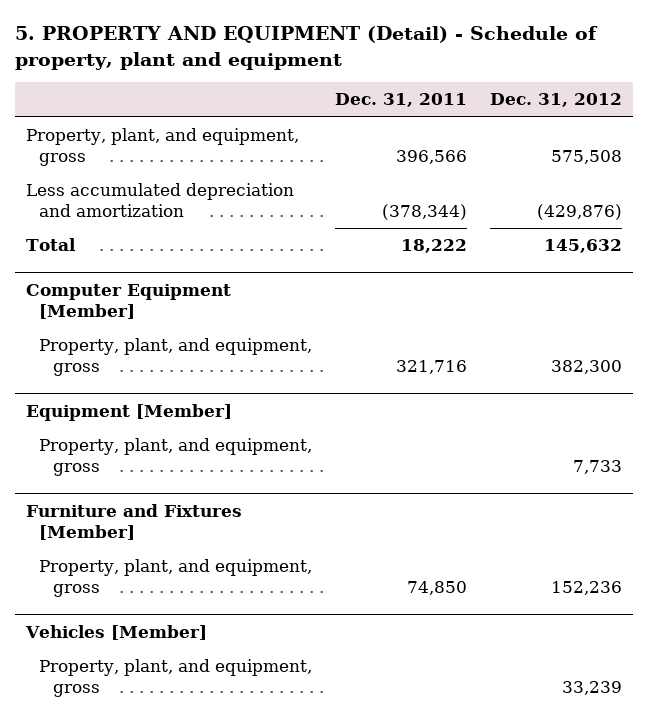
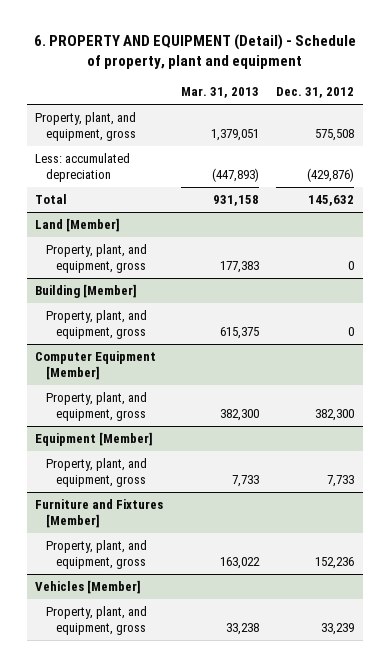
[14,26,598,70] 5. PROPERTY AND EQUIPMENT (Detail) - Schedule of property, plant and equipment -> [33,34,356,70] 6. PROPERTY AND EQUIPMENT (Detail) - Schedule of property, plant and equipment
[335,93,468,108] Dec. 31, 2011 -> none
none -> [180,87,259,99] Mar. 31, 2013
[26,183,295,218] Less accumulated depreciation and amortization -> [35,153,131,183] Less: accumulated depreciation
none -> [35,218,121,233] Land [Member]
none -> [45,244,147,274] Property, plant, and equipment, gross
none -> [35,284,138,299] Building [Member]
none -> [45,310,147,340] Property, plant, and equipment, gross

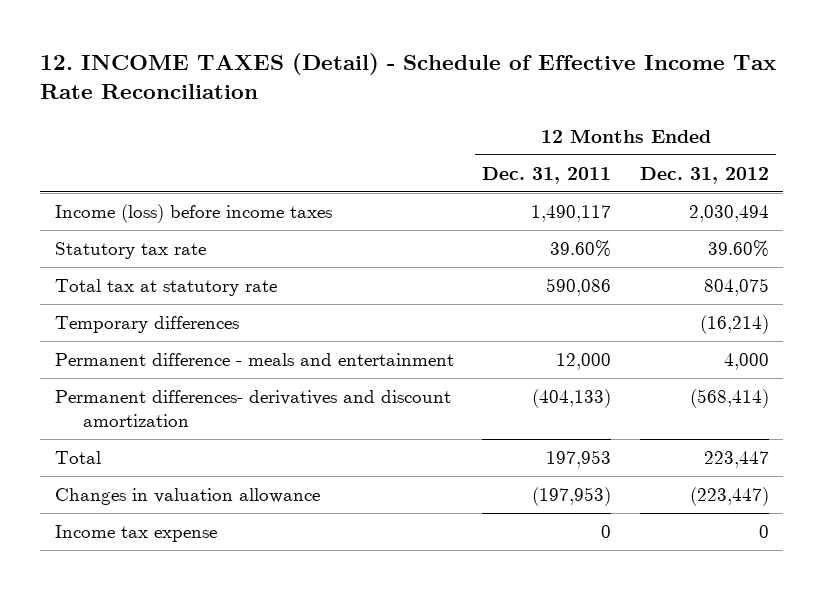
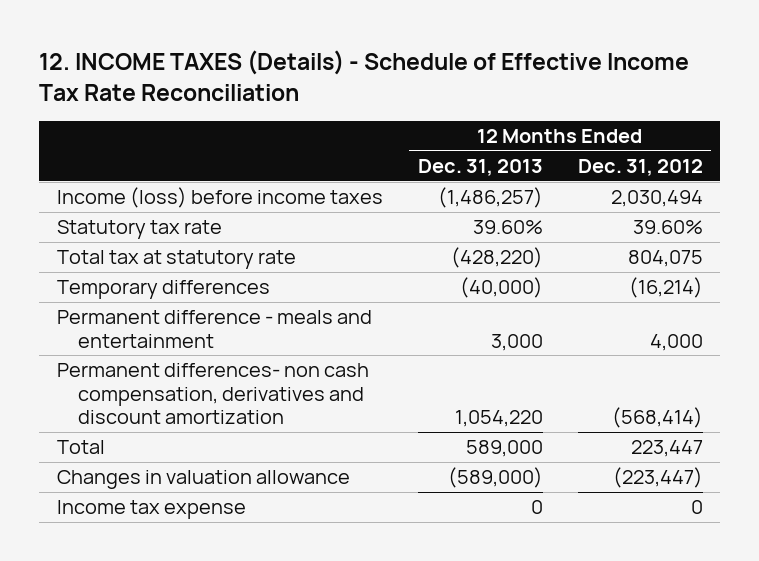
[40,52,777,100] 12. INCOME TAXES (Detail) - Schedule of Effective Income Tax Rate Reconciliation -> [39,50,690,102] 12. INCOME TAXES (Details) - Schedule of Effective Income Tax Rate Reconciliation
[482,166,612,184] Dec. 31, 2011 -> none
none -> [417,159,543,177] Dec. 31, 2013
[54,390,451,428] Permanent differences- derivatives and discount amortization -> [56,363,369,425] Permanent differences- non cash compensation, derivatives and discount amortization

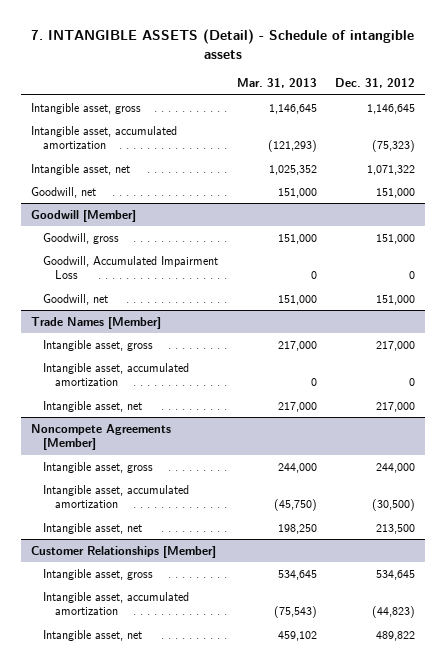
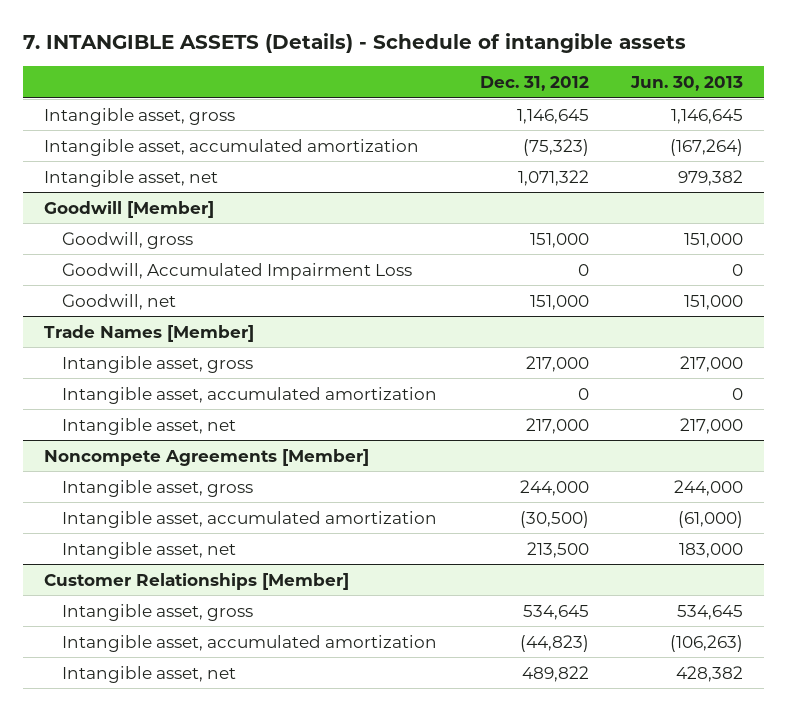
[30,29,414,60] 7. INTANGIBLE ASSETS (Detail) - Schedule of intangible assets -> [22,33,686,54] 7. INTANGIBLE ASSETS (Details) - Schedule of intangible assets
[236,78,317,89] Mar. 31, 2013 -> none
none -> [630,76,744,92] Jun. 30, 2013
[30,187,96,199] Goodwill, net -> none

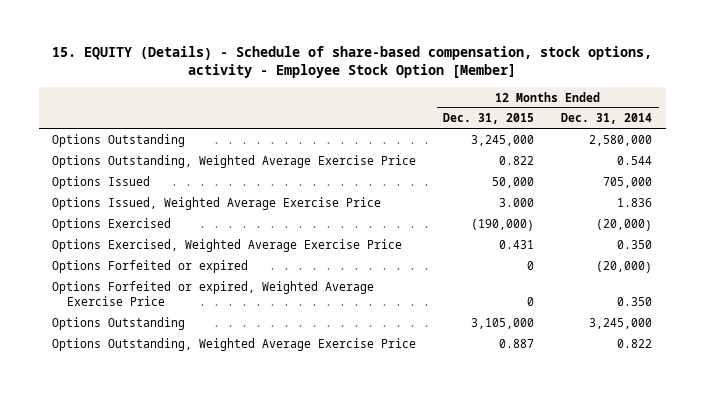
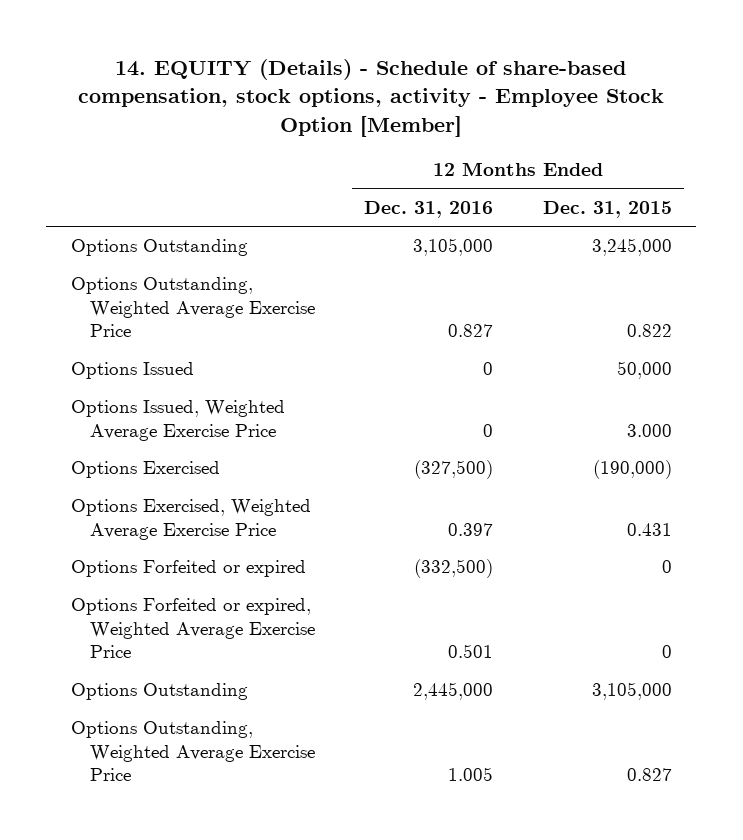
[52,46,653,79] 15. EQUITY (Details) - Schedule of share-based compensation, stock options, activity - Employee Stock Option [Member] -> [78,58,665,138] 14. EQUITY (Details) - Schedule of share-based compensation, stock options, activity - Employee Stock Option [Member]
[561,113,653,125] Dec. 31, 2014 -> none
none -> [364,200,494,218] Dec. 31, 2016
[499,338,535,348] 0.887 -> [626,768,672,782] 0.827

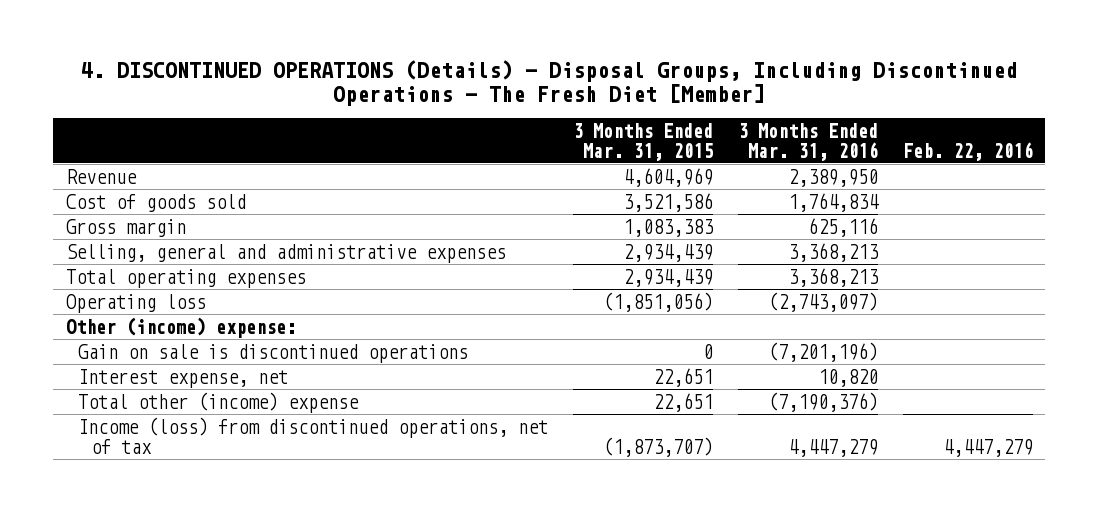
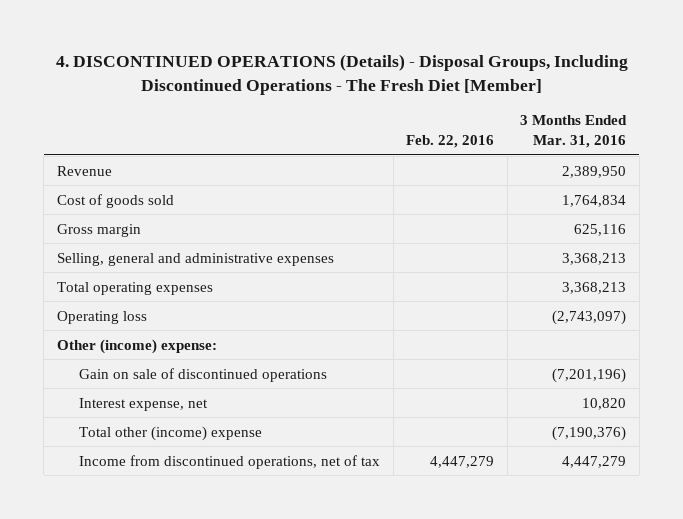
[573,122,714,161] 3 Months Ended Mar. 31, 2015 -> none
[78,343,469,363] Gain on sale is discontinued operations -> [78,367,327,382] Gain on sale of discontinued operations
[78,416,549,454] Income (loss) from discontinued operations, net of tax -> [78,454,380,469] Income from discontinued operations, net of tax

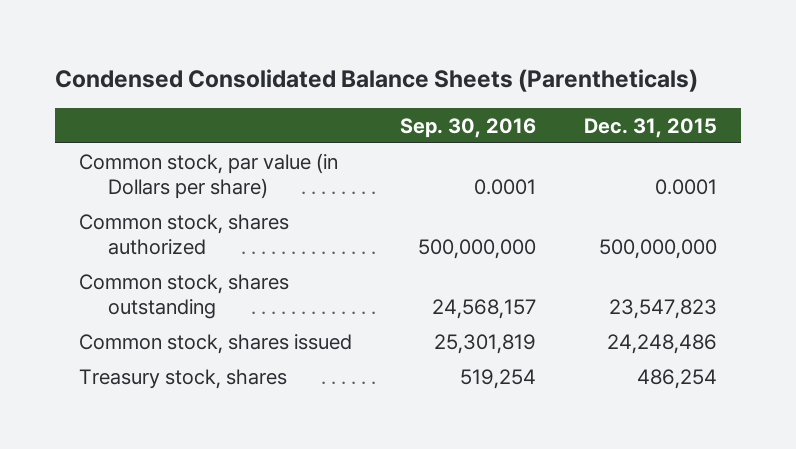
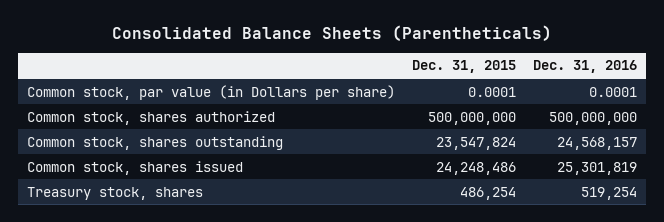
[55,69,699,93] Condensed Consolidated Balance Sheets (Parentheticals) -> [111,25,552,42] Consolidated Balance Sheets (Parentheticals)
[400,117,537,138] Sep. 30, 2016 -> none
none -> [533,60,638,74] Dec. 31, 2016
[609,299,718,320] 23,547,823 -> [435,136,516,150] 23,547,824

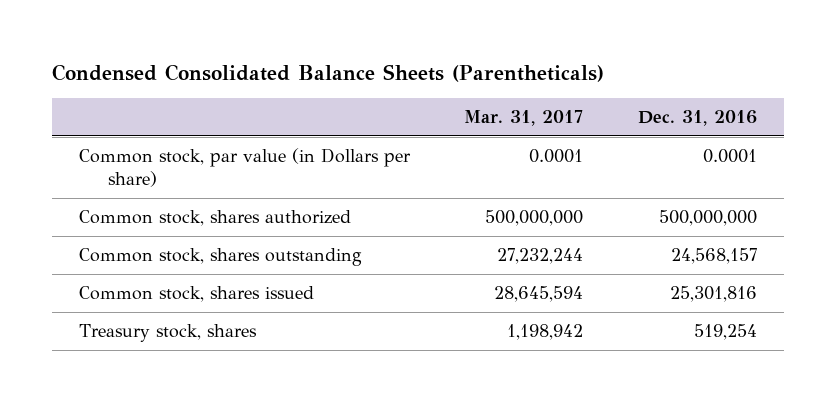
[111,25,552,42] Consolidated Balance Sheets (Parentheticals) -> [51,64,604,83] Condensed Consolidated Balance Sheets (Parentheticals)
[411,60,516,74] Dec. 31, 2015 -> none
none -> [464,110,584,127] Mar. 31, 2017
[557,161,638,175] 25,301,819 -> [669,286,757,303] 25,301,816

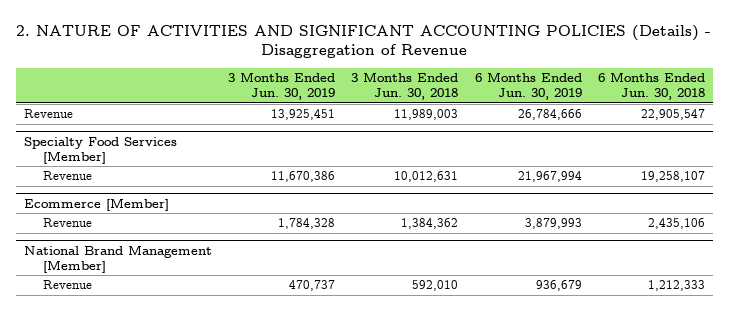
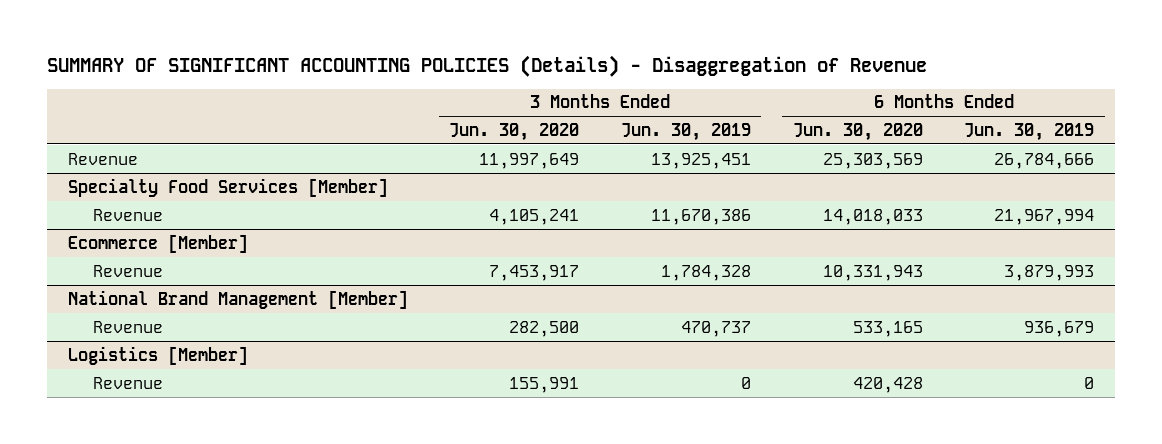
[16,24,712,59] 2. NATURE OF ACTIVITIES AND SIGNIFICANT ACCOUNTING POLICIES (Details) - Disaggregation of Revenue -> [47,55,928,78] SUMMARY OF SIGNIFICANT ACCOUNTING POLICIES (Details) - Disaggregation of Revenue
[351,72,459,101] 3 Months Ended Jun. 30, 2018 -> none
[597,72,705,101] 6 Months Ended Jun. 30, 2018 -> none
none -> [449,122,580,141] Jun. 30, 2020
none -> [792,122,923,141] Jun. 30, 2020
none -> [67,345,248,365] Logistics [Member]
none -> [92,376,163,389] Revenue

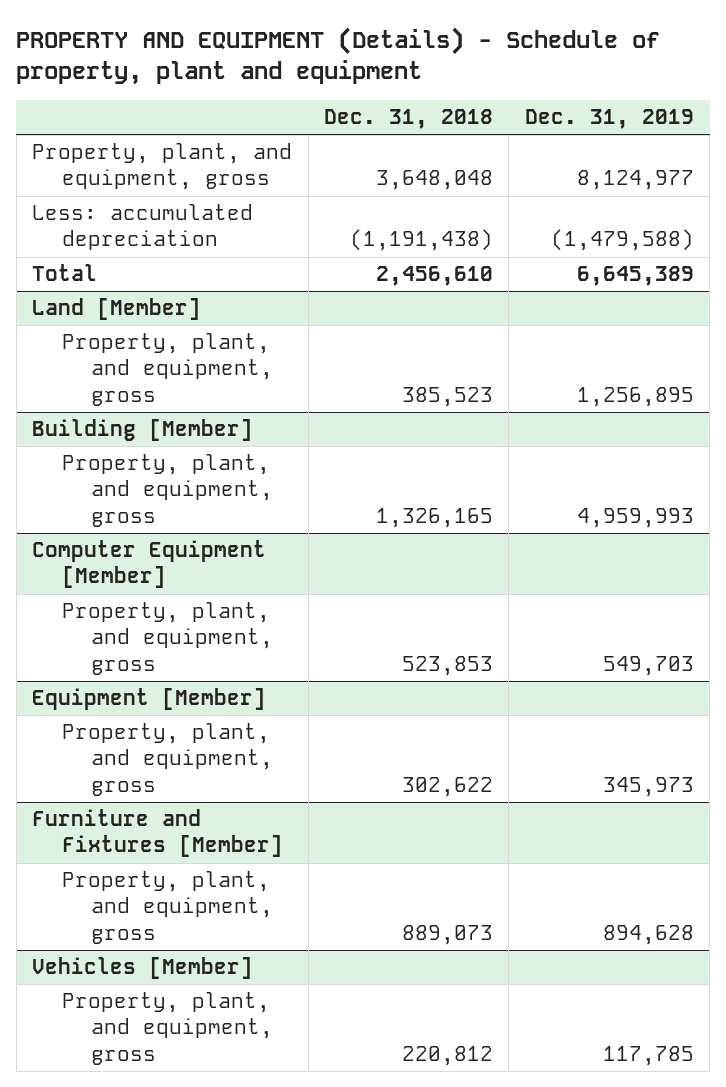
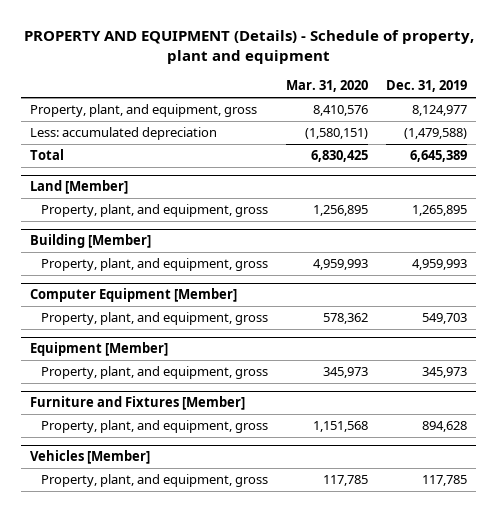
[324,108,494,129] Dec. 31, 2018 -> none
none -> [286,80,369,93] Mar. 31, 2020
[576,386,694,407] 1,256,895 -> [412,205,468,217] 1,265,895

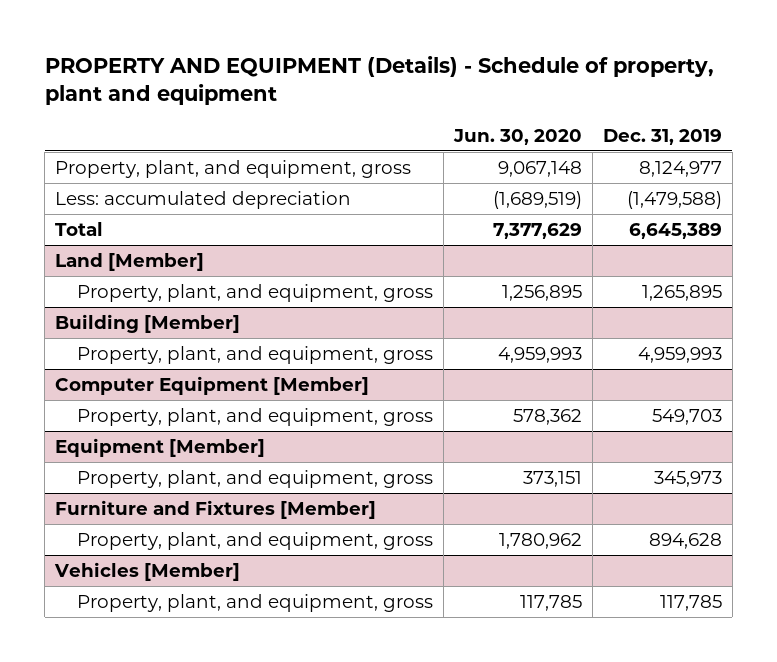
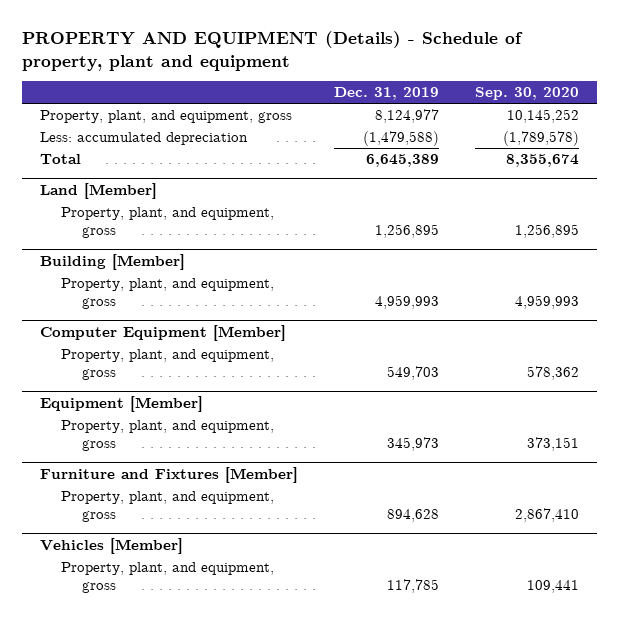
[452,128,582,145] Jun. 30, 2020 -> none
none -> [474,87,579,101] Sep. 30, 2020
[641,284,722,301] 1,265,895 -> [374,223,439,238] 1,256,895

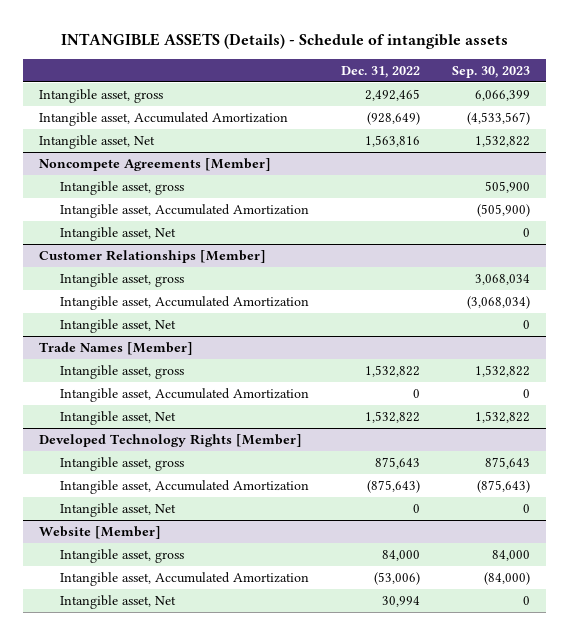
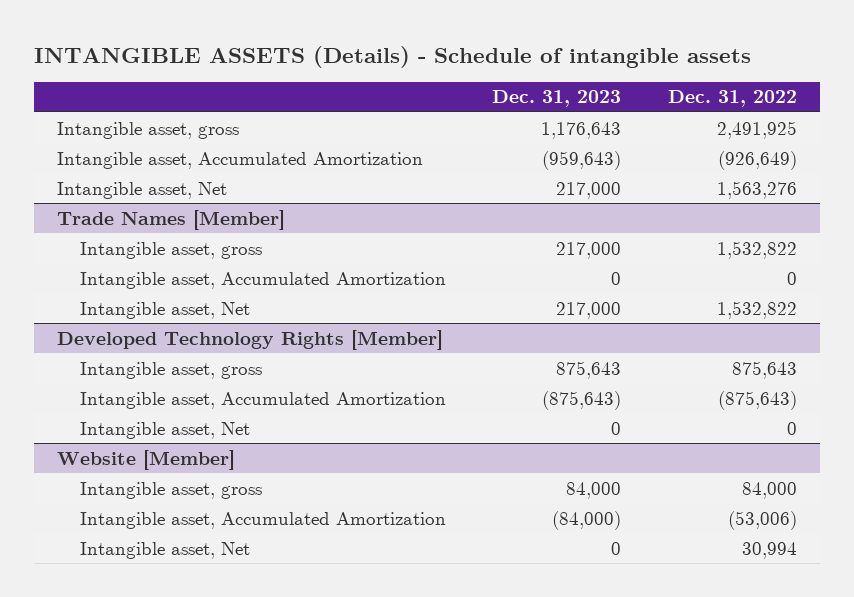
[452,65,531,78] Sep. 30, 2023 -> none
none -> [492,90,622,108] Dec. 31, 2023
[39,158,272,172] Noncompete Agreements [Member] -> none
[59,181,184,196] Intangible asset, gross -> none
[59,204,309,219] Intangible asset, Accumulated Amortization -> none
[59,227,176,242] Intangible asset, Net -> none
[39,250,267,264] Customer Relationships [Member] -> none
[59,273,184,288] Intangible asset, gross -> none
[59,296,309,311] Intangible asset, Accumulated Amortization -> none
[59,319,176,334] Intangible asset, Net -> none
[364,89,420,102] 2,492,465 -> [716,120,797,139] 2,491,925
[366,112,420,126] (928,649) -> [717,150,797,170] (926,649)
[364,135,420,148] 1,563,816 -> [716,180,797,199] 1,563,276

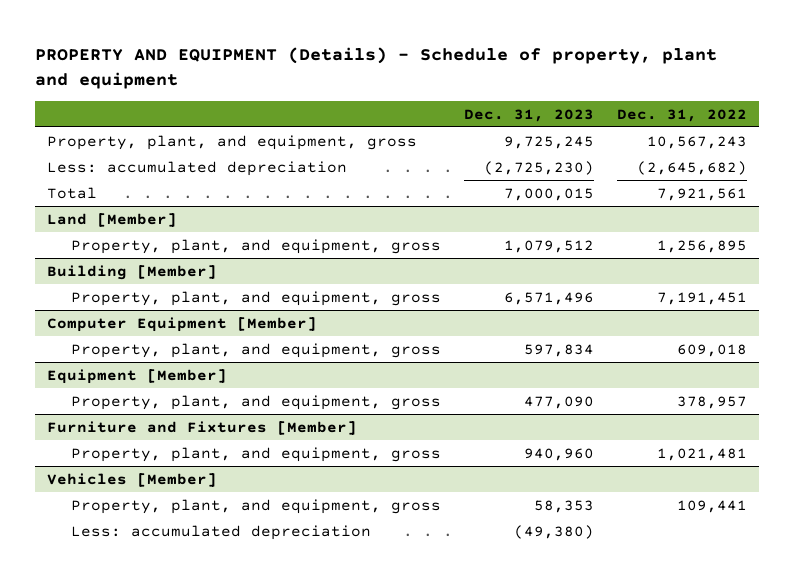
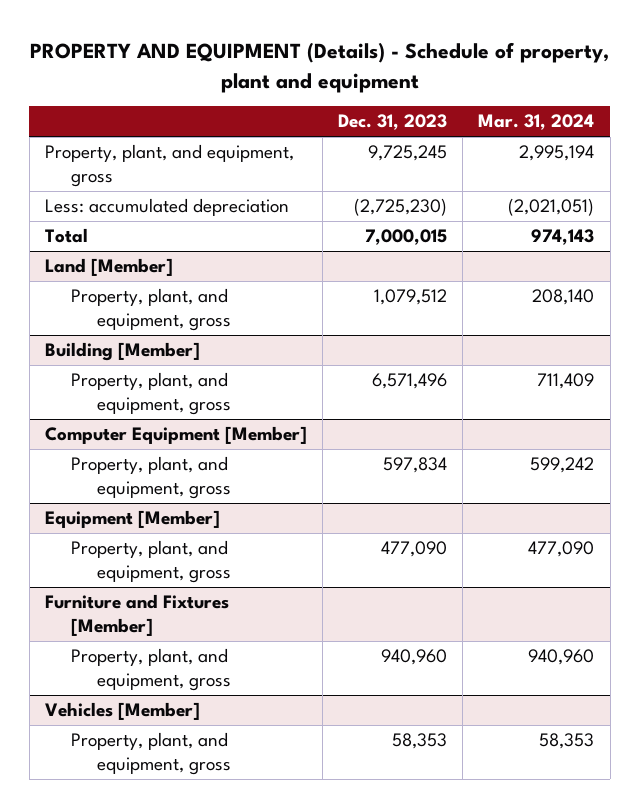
[617,108,748,122] Dec. 31, 2022 -> none
none -> [478,114,595,131] Mar. 31, 2024
[71,524,372,540] Less: accumulated depreciation -> none

